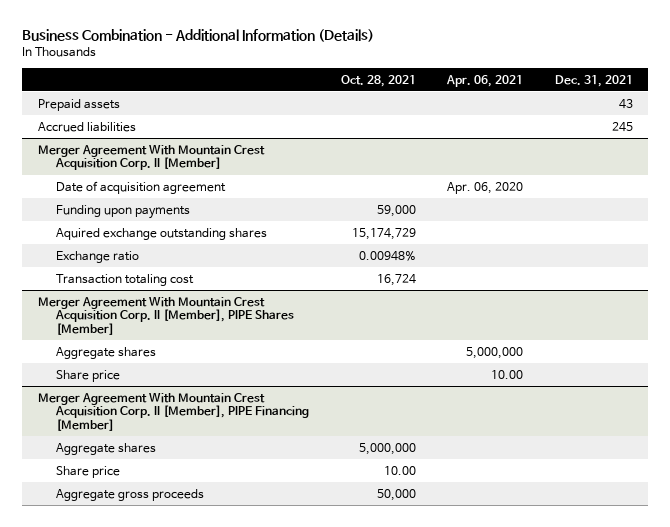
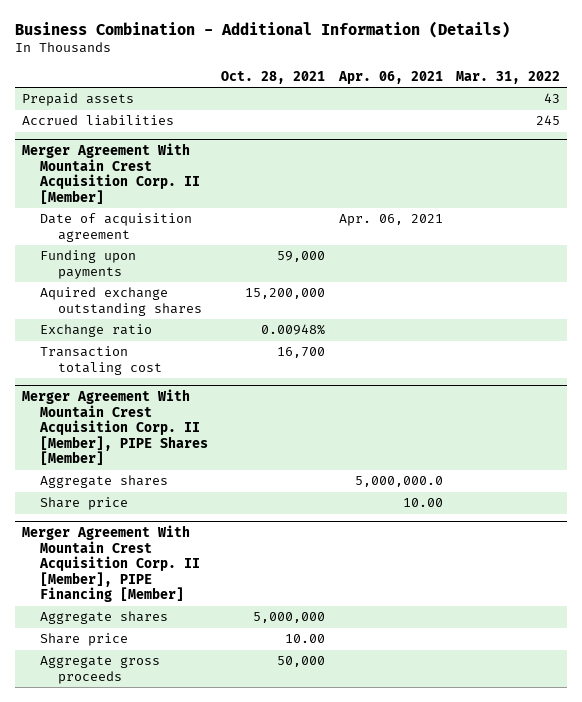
[554,74,633,87] Dec. 31, 2021 -> none
none -> [456,70,561,84] Mar. 31, 2022
[447,181,524,194] Apr. 06, 2020 -> [338,214,443,227] Apr. 06, 2021
[351,227,416,240] 15,174,729 -> [245,288,326,300] 15,200,000
[376,273,416,286] 16,724 -> [277,347,326,359] 16,700
[466,346,524,359] 5,000,000 -> [354,476,443,488] 5,000,000.0

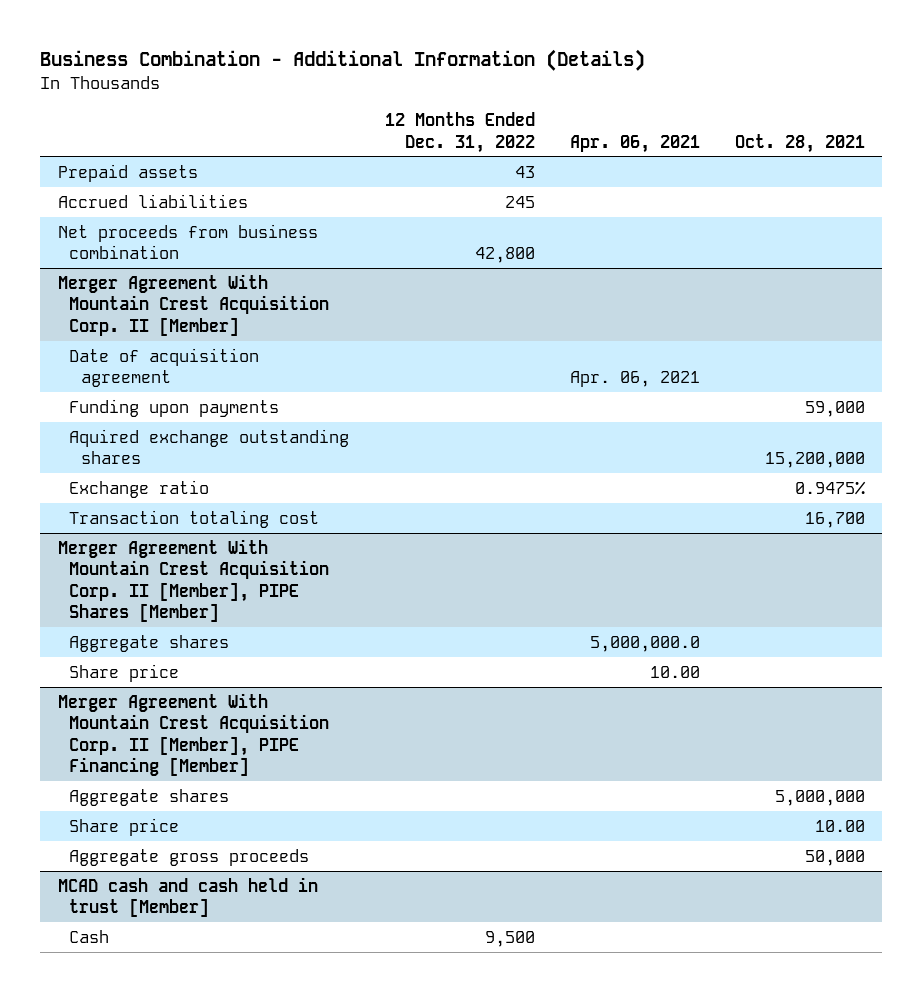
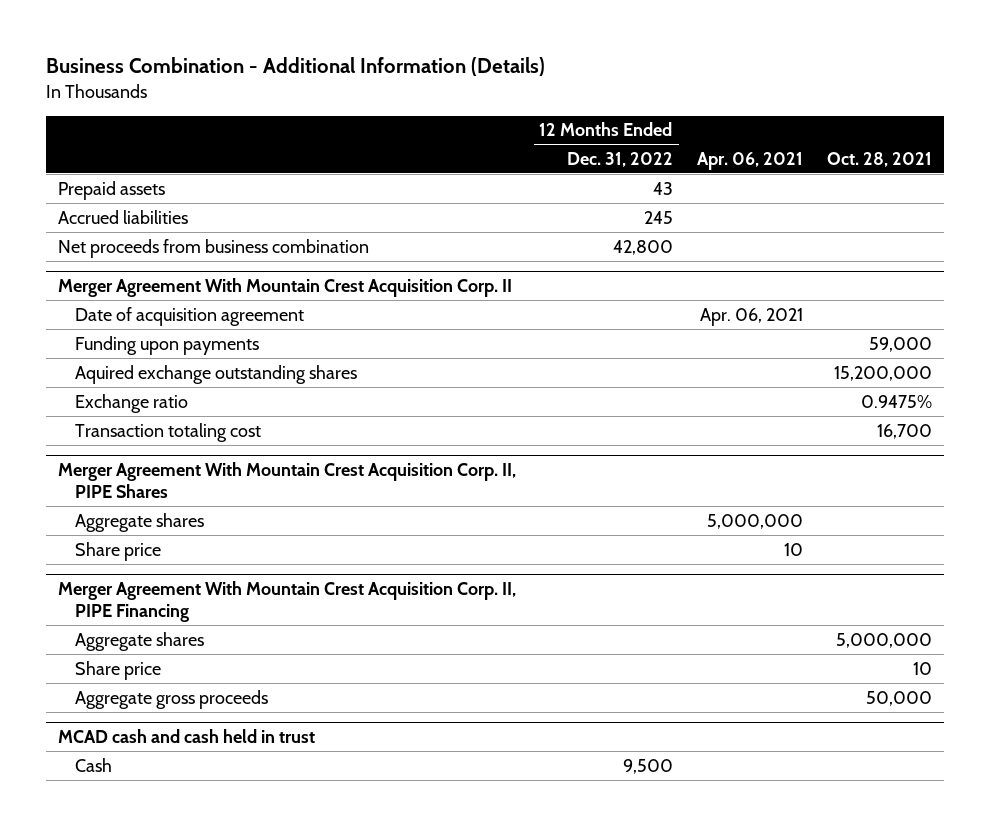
[57,273,330,336] Merger Agreement With Mountain Crest Acquisition Corp. II [Member] -> [57,278,512,298] Merger Agreement With Mountain Crest Acquisition Corp. II
[57,538,330,623] Merger Agreement With Mountain Crest Acquisition Corp. II [Member], PIPE Shares [Member] -> [57,462,516,498] Merger Agreement With Mountain Crest Acquisition Corp. II, PIPE Shares
[589,635,700,652] 5,000,000.0 -> [706,513,803,529] 5,000,000
[649,665,700,678] 10.00 -> [783,542,803,556] 10
[57,692,330,777] Merger Agreement With Mountain Crest Acquisition Corp. II [Member], PIPE Financing [Member] -> [57,581,516,622] Merger Agreement With Mountain Crest Acquisition Corp. II, PIPE Financing
[814,819,865,832] 10.00 -> [912,661,932,675] 10
[57,876,318,918] MCAD cash and cash held in trust [Member] -> [57,729,315,744] MCAD cash and cash held in trust

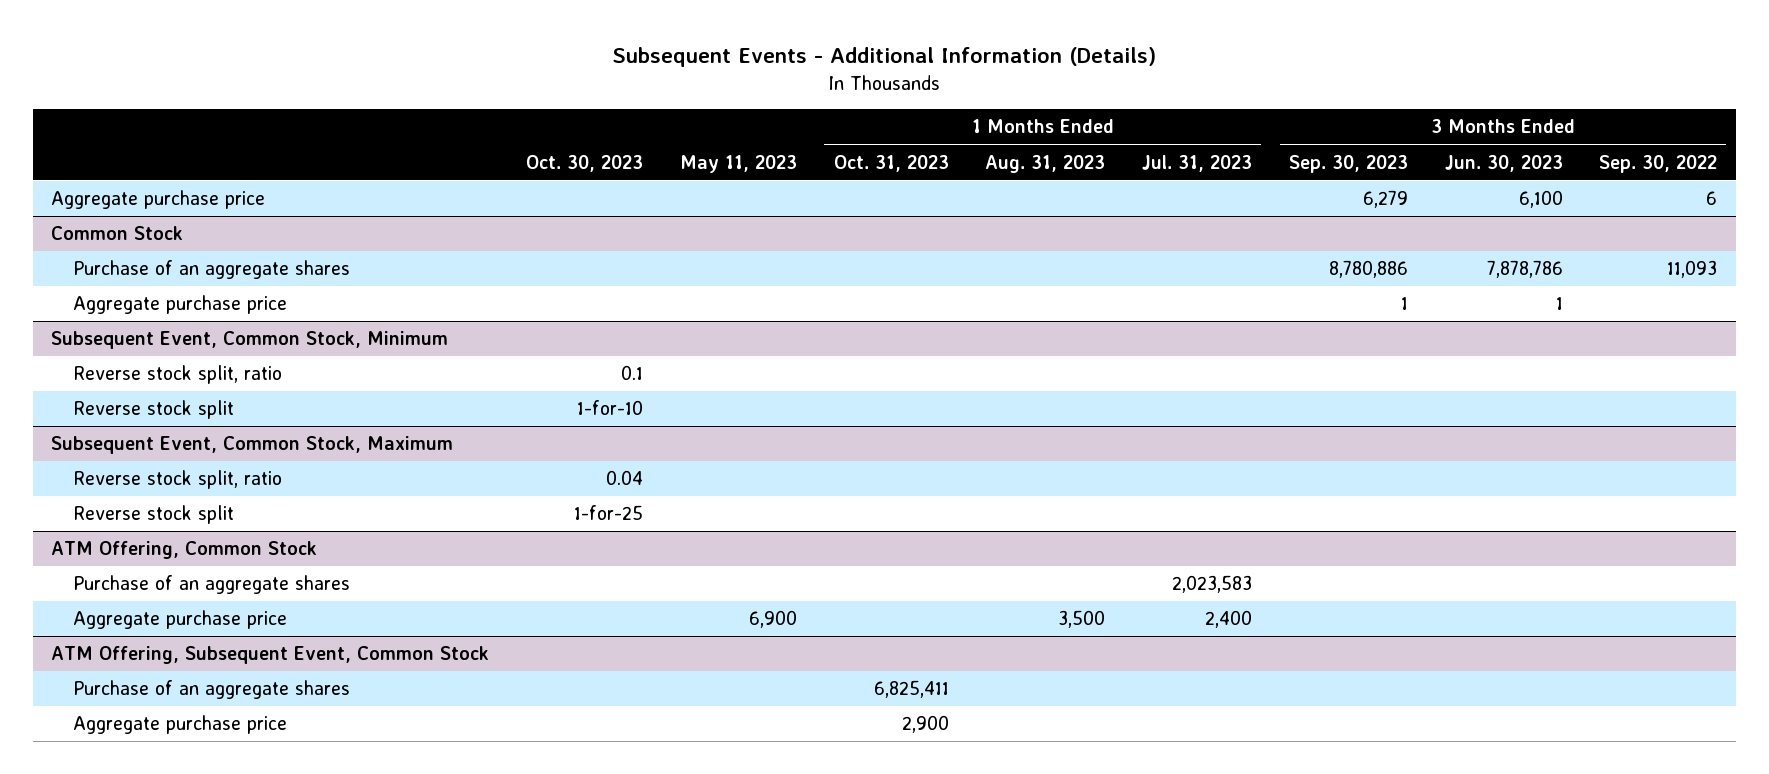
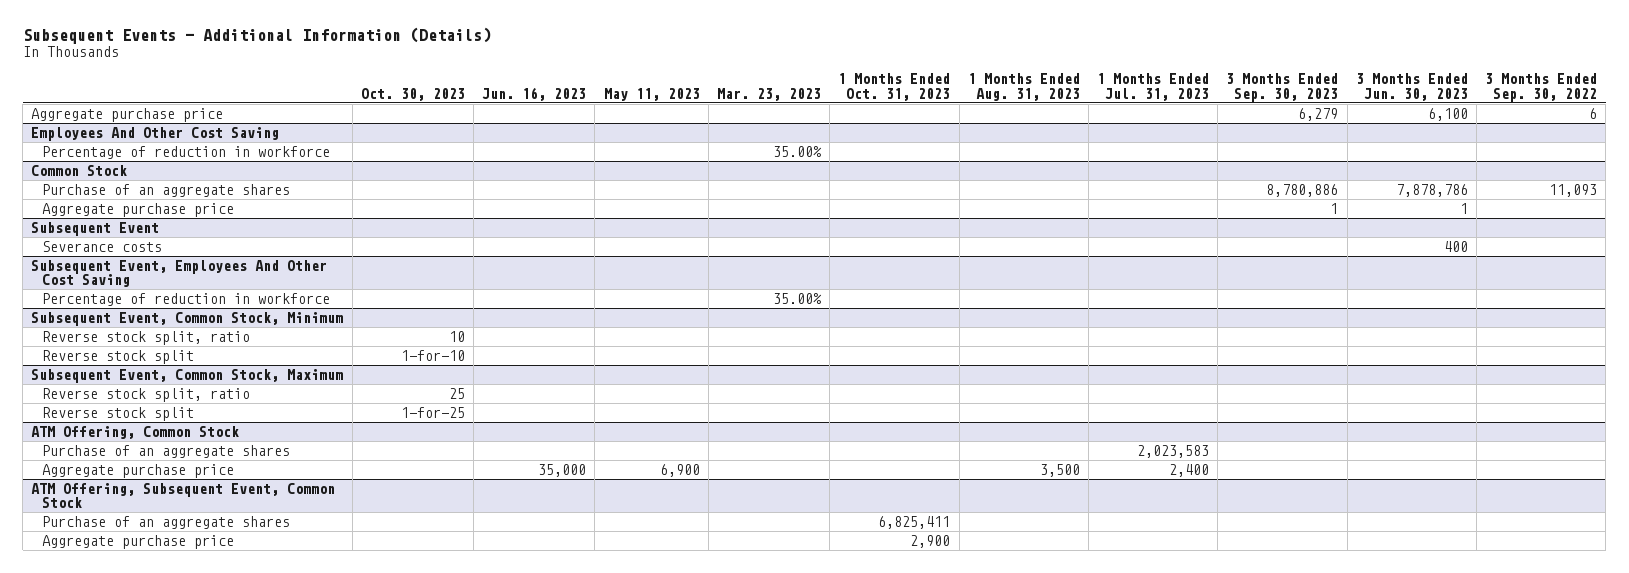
none -> [482,86,587,101] Jun. 16, 2023
none -> [716,87,821,101] Mar. 23, 2023
none -> [31,127,280,142] Employees And Other Cost Saving
none -> [41,146,330,160] Percentage of reduction in workforce
none -> [31,222,160,237] Subsequent Event
none -> [41,241,162,253] Severance costs
none -> [31,260,328,288] Subsequent Event, Employees And Other Cost Saving
none -> [41,293,330,307] Percentage of reduction in workforce
[621,365,644,381] 0.1 -> [448,331,465,343] 10
[606,470,644,486] 0.04 -> [448,388,465,400] 25

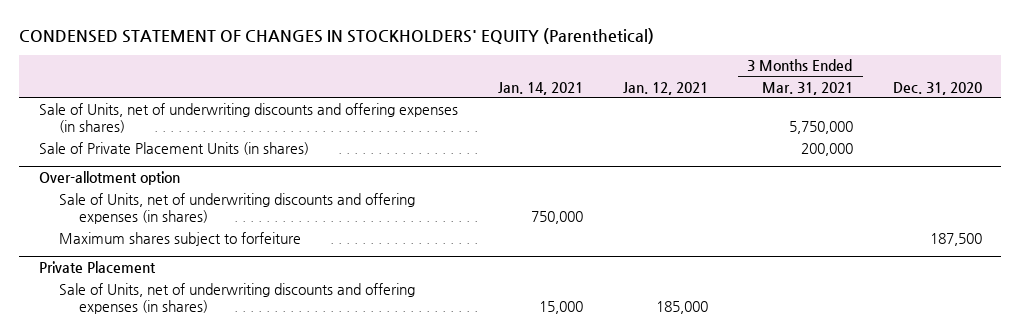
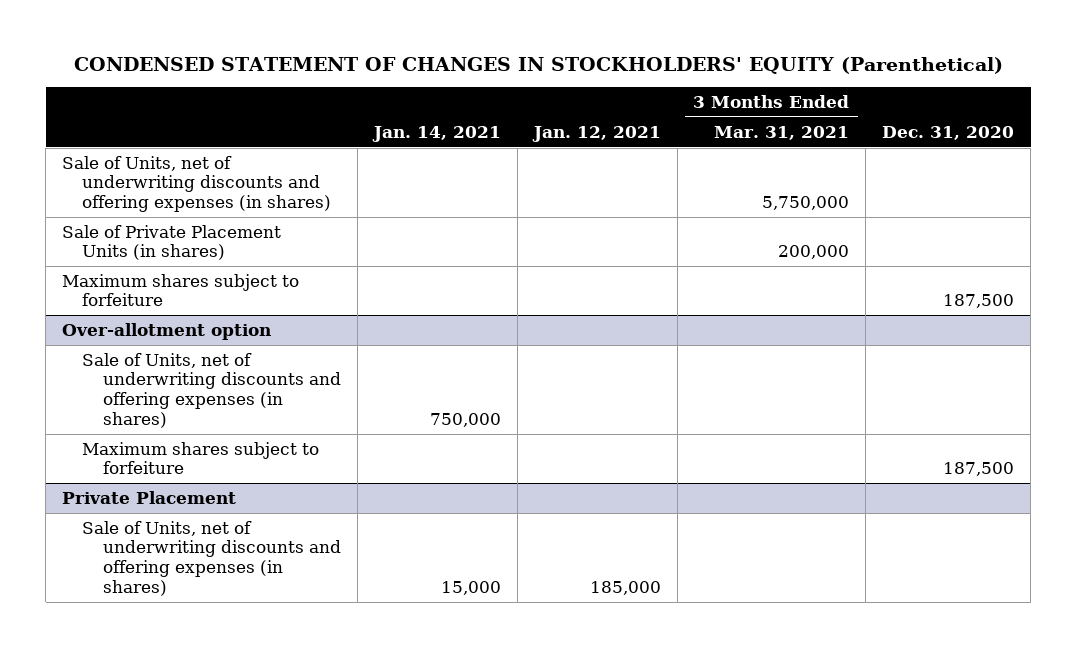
none -> [61,273,299,307] Maximum shares subject to forfeiture

